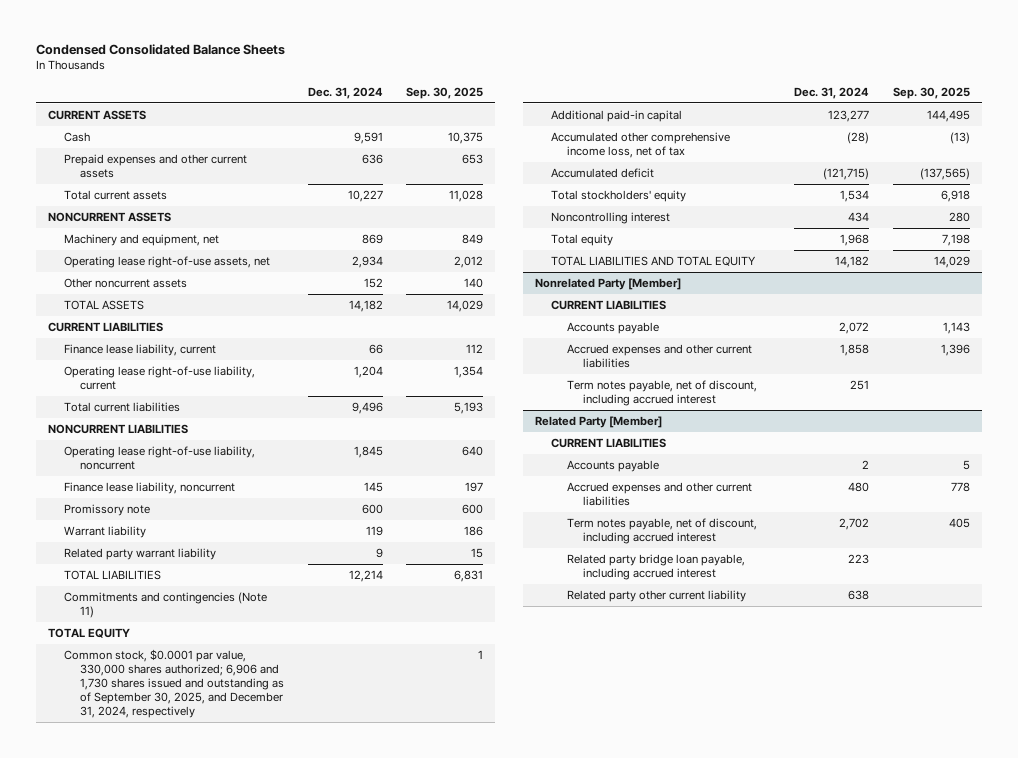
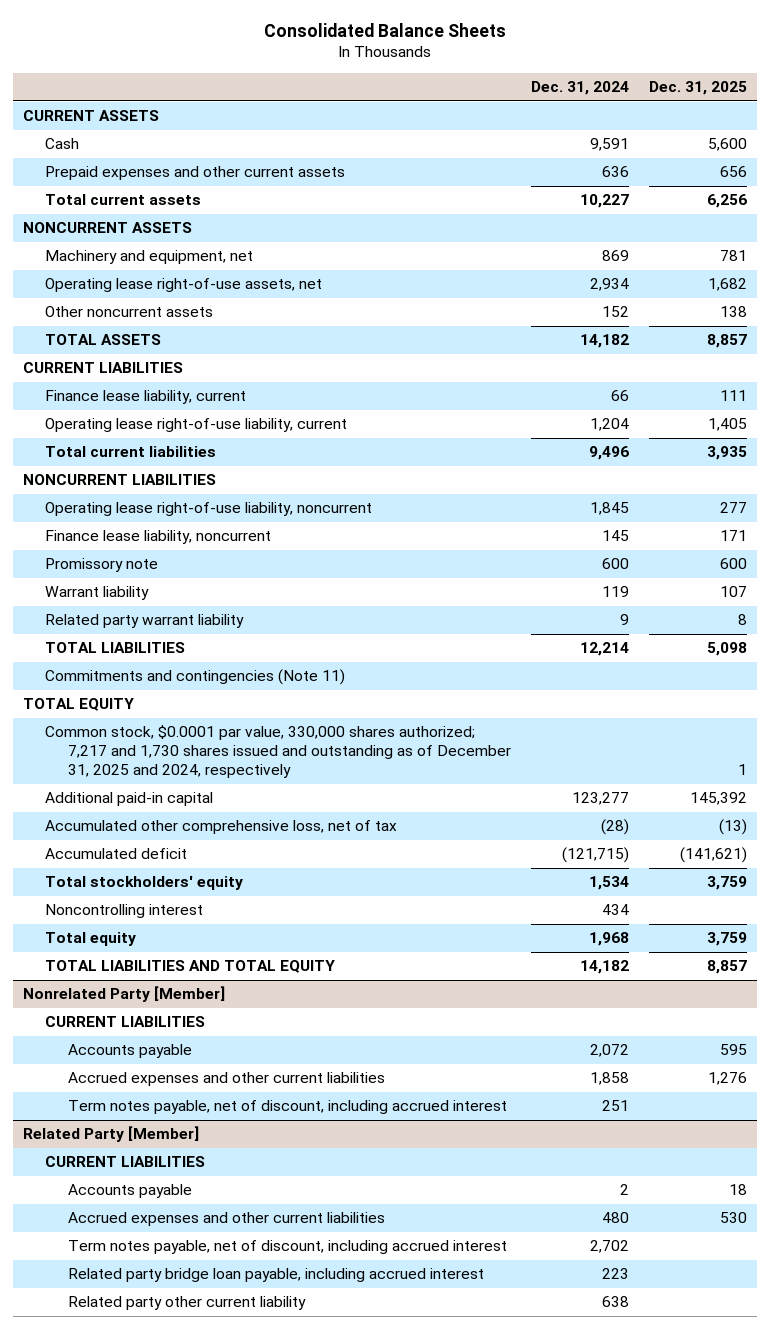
[36,43,286,55] Condensed Consolidated Balance Sheets -> [263,22,506,37] Consolidated Balance Sheets
[406,86,484,99] Sep. 30, 2025 -> none
none -> [649,81,748,96] Dec. 31, 2025
[64,649,285,719] Common stock, $0.0001 par value, 330,000 shares authorized; 6,906 and 1,730 shares issued and outstanding as of September 30, 2025, and December 31, 2024, respectively -> [45,725,512,779] Common stock, $0.0001 par value, 330,000 shares authorized; 7,217 and 1,730 shares issued and outstanding as of December 31, 2025 and 2024, respectively
[550,132,730,159] Accumulated other comprehensive income loss, net of tax -> [45,820,398,835] Accumulated other comprehensive loss, net of tax

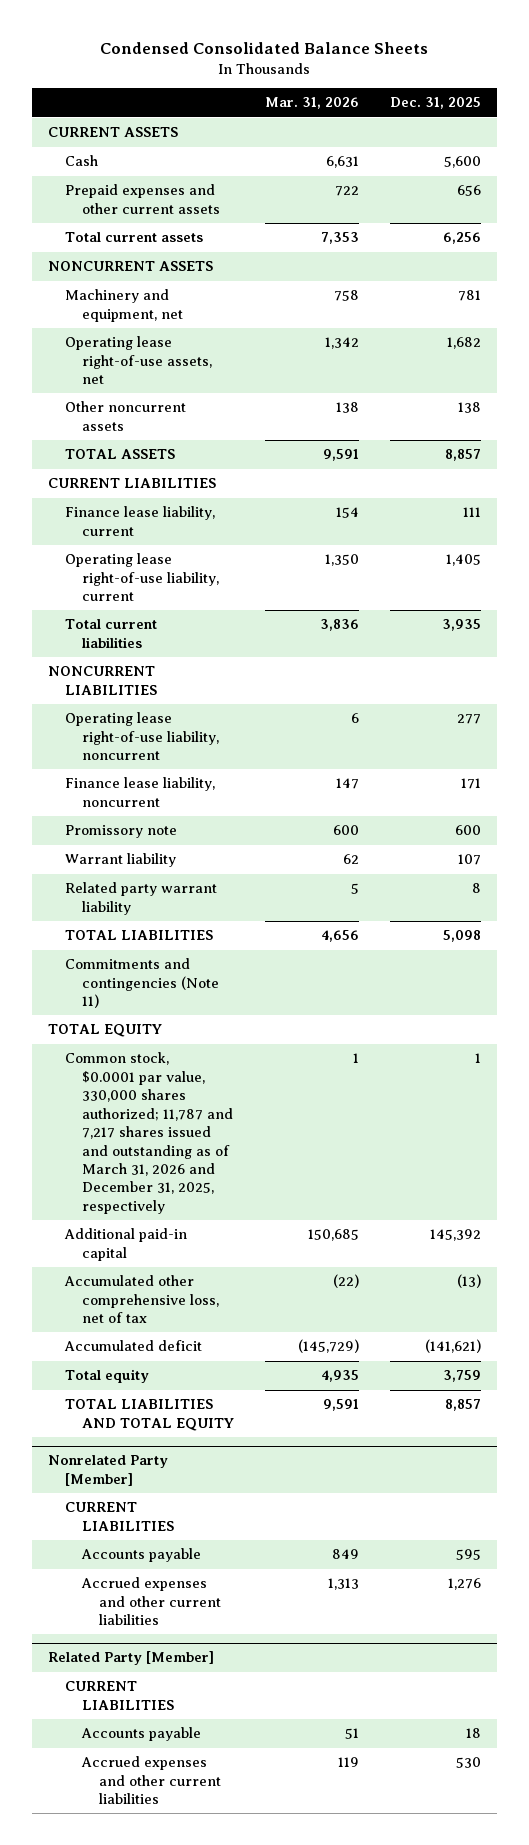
[263,22,506,37] Consolidated Balance Sheets -> [100,42,429,55] Condensed Consolidated Balance Sheets
[531,81,630,96] Dec. 31, 2024 -> none
none -> [265,97,360,110] Mar. 31, 2026
[45,725,512,779] Common stock, $0.0001 par value, 330,000 shares authorized; 7,217 and 1,730 shares issued and outstanding as of December 31, 2025 and 2024, respectively -> [64,1052,233,1214] Common stock, $0.0001 par value, 330,000 shares authorized; 11,787 and 7,217 shares issued and outstanding as of March 31, 2026 and December 31, 2025, respectively
[45,876,244,891] Total stockholders' equity -> none
[45,904,204,919] Noncontrolling interest -> none
[68,1100,508,1115] Term notes payable, net of discount, including accrued interest -> none
[68,1240,508,1255] Term notes payable, net of discount, including accrued interest -> none
[68,1268,485,1283] Related party bridge loan payable, including accrued interest -> none
[68,1296,307,1311] Related party other current liability -> none

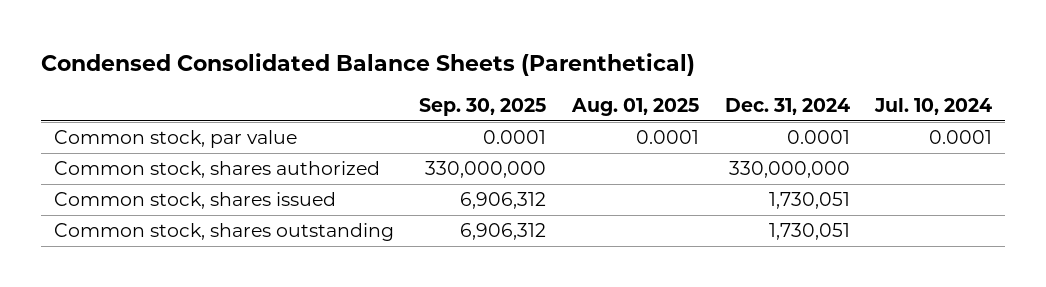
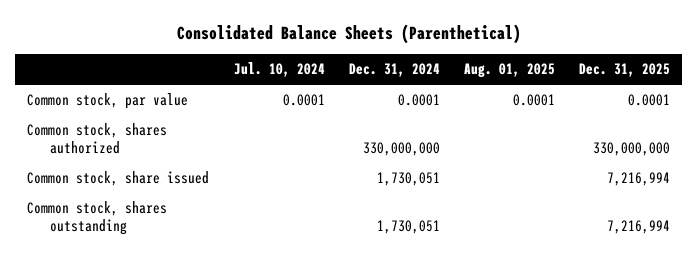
[40,52,695,76] Condensed Consolidated Balance Sheets (Parenthetical) -> [176,23,521,44] Consolidated Balance Sheets (Parenthetical)
[419,97,547,116] Sep. 30, 2025 -> none
none -> [579,63,671,78] Dec. 31, 2025
[53,192,336,210] Common stock, shares issued -> [27,171,210,187] Common stock, share issued

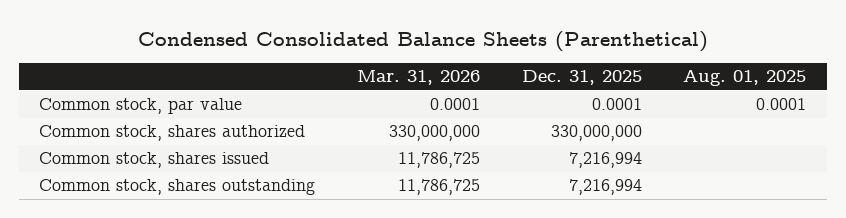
[176,23,521,44] Consolidated Balance Sheets (Parenthetical) -> [137,30,708,52] Condensed Consolidated Balance Sheets (Parenthetical)
[233,62,325,78] Jul. 10, 2024 -> none
[348,63,440,78] Dec. 31, 2024 -> none
none -> [357,70,481,86] Mar. 31, 2026
[27,171,210,187] Common stock, share issued -> [39,152,270,169] Common stock, shares issued

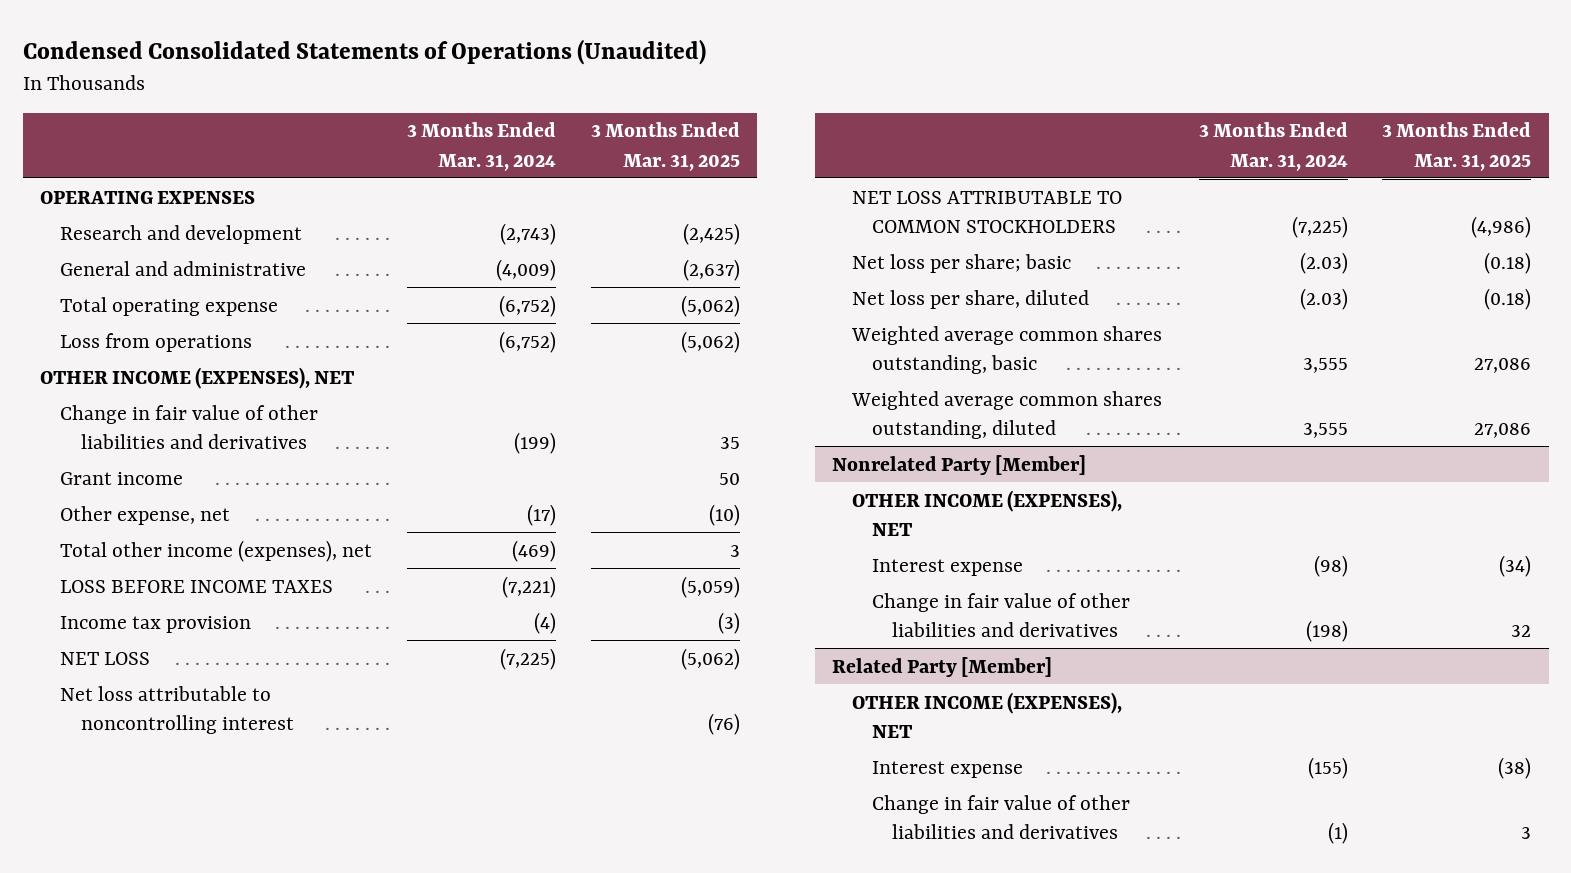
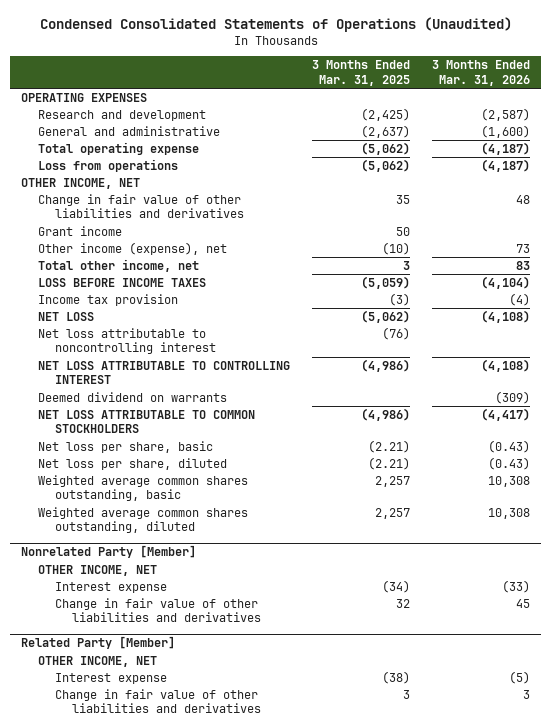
[407,122,557,171] 3 Months Ended Mar. 31, 2024 -> none
none -> [432,60,531,86] 3 Months Ended Mar. 31, 2026
[40,366,356,389] OTHER INCOME (EXPENSES), NET -> [21,178,141,190] OTHER INCOME, NET
[60,505,231,525] Other expense, net -> [38,242,228,256] Other income (expense), net
[60,539,373,562] Total other income (expenses), net -> [38,259,200,273] Total other income, net
none -> [38,361,291,385] NET LOSS ATTRIBUTABLE TO CONTROLLING INTEREST
none -> [38,392,228,403] Deemed dividend on warrants
[851,253,1071,273] Net loss per share; basic -> [38,441,214,454] Net loss per share, basic
[1484,251,1532,274] (0.18) -> [368,440,411,454] (2.21)
[1484,287,1532,310] (0.18) -> [368,457,411,471] (2.21)
[1474,357,1532,373] 27,086 -> [375,476,411,488] 2,257
[1474,422,1532,438] 27,086 -> [375,508,411,520] 2,257
[851,489,1122,536] OTHER INCOME (EXPENSES), NET -> [38,565,158,577] OTHER INCOME, NET
[851,691,1122,738] OTHER INCOME (EXPENSES), NET -> [38,656,158,668] OTHER INCOME, NET

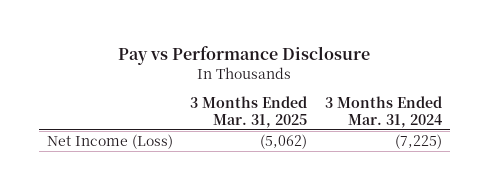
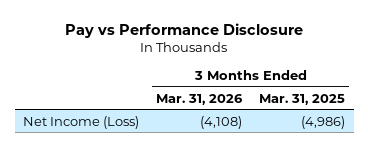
[324,96,442,128] 3 Months Ended Mar. 31, 2024 -> none
none -> [156,93,244,105] Mar. 31, 2026
[260,134,308,150] (5,062) -> [301,115,346,129] (4,986)

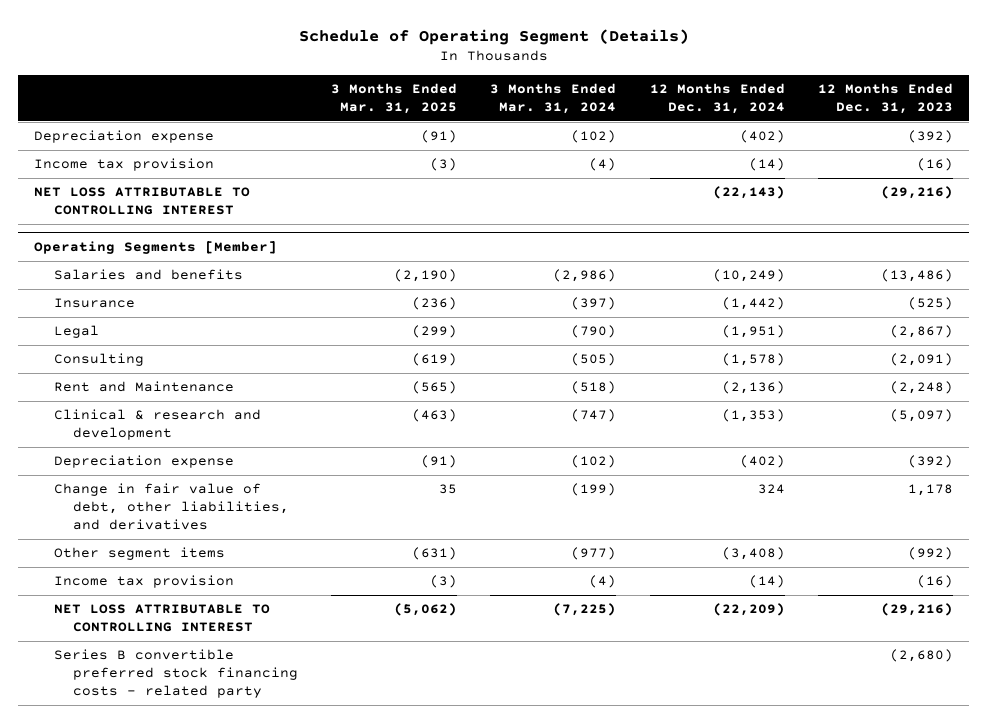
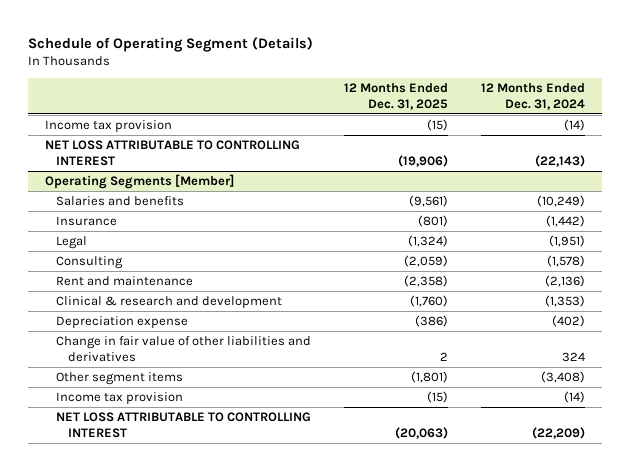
[331,83,458,115] 3 Months Ended Mar. 31, 2025 -> none
[490,83,617,115] 3 Months Ended Mar. 31, 2024 -> none
[817,83,953,115] 12 Months Ended Dec. 31, 2023 -> none
none -> [344,83,449,110] 12 Months Ended Dec. 31, 2025
[34,130,215,144] Depreciation expense -> none
[53,381,234,393] Rent and Maintenance -> [56,276,194,287] Rent and maintenance
[53,483,290,531] Change in fair value of debt, other liabilities, and derivatives -> [56,336,312,362] Change in fair value of other liabilities and derivatives
[53,649,299,699] Series B convertible preferred stock financing costs - related party -> none

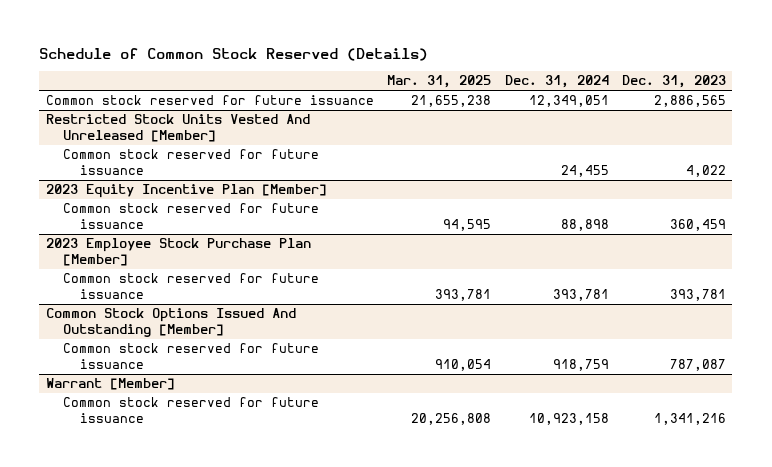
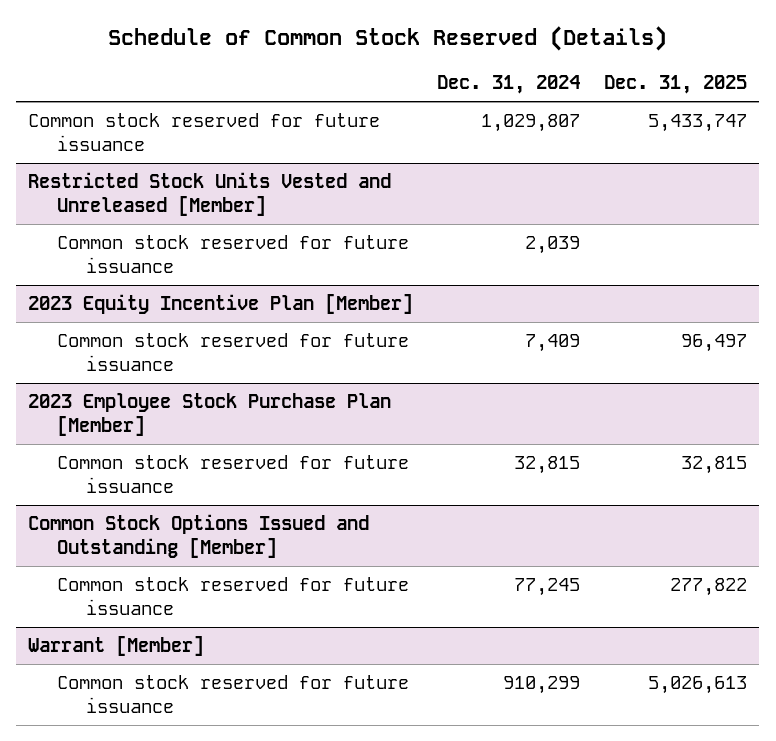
[387,75,492,89] Mar. 31, 2025 -> none
[621,75,726,89] Dec. 31, 2023 -> none
none -> [604,75,748,95] Dec. 31, 2025
[528,95,609,108] 12,349,051 -> [481,114,581,133] 1,029,807
[46,114,311,142] Restricted Stock Units Vested And Unreleased [Member] -> [28,172,392,217] Restricted Stock Units Vested and Unreleased [Member]
[560,164,609,177] 24,455 -> [525,236,581,255] 2,039
[560,218,609,231] 88,898 -> [525,334,581,353] 7,409
[552,288,609,301] 393,781 -> [514,456,581,475] 32,815
[46,308,297,337] Common Stock Options Issued And Outstanding [Member] -> [28,514,370,559] Common Stock Options Issued and Outstanding [Member]
[552,358,609,371] 918,759 -> [514,578,581,597] 77,245
[528,412,609,425] 10,923,158 -> [503,676,581,695] 910,299

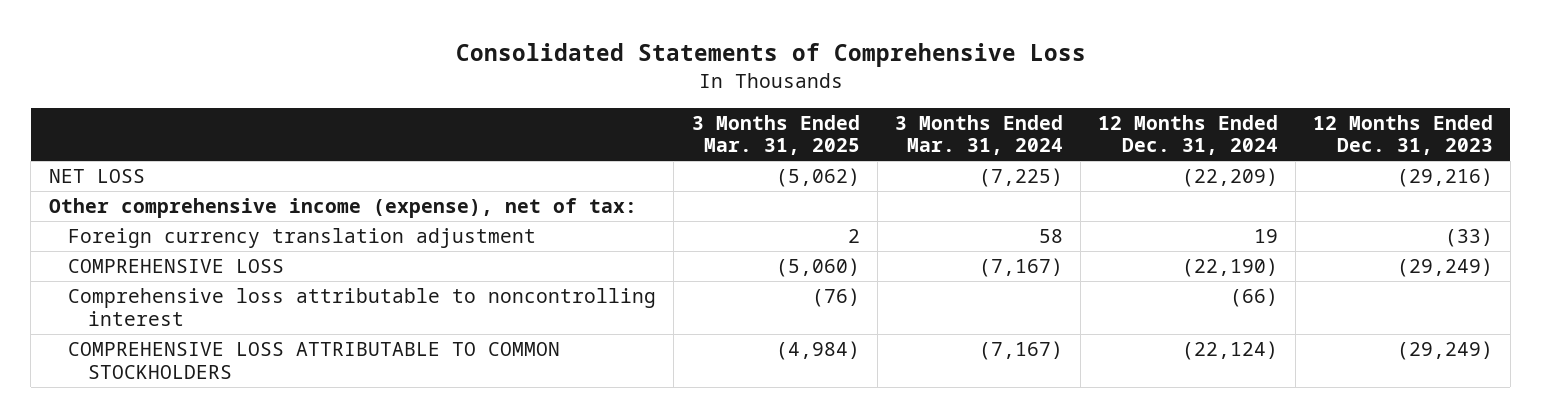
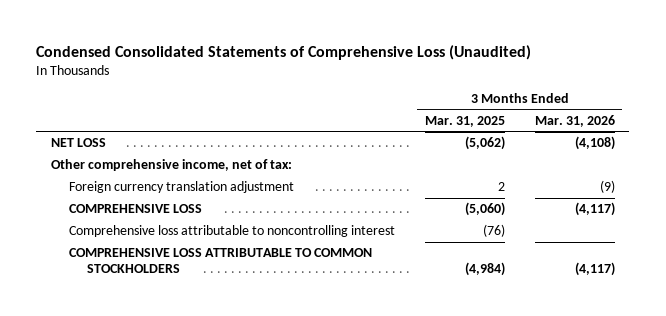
[455,43,1086,68] Consolidated Statements of Comprehensive Loss -> [36,44,532,60] Condensed Consolidated Statements of Comprehensive Loss (Unaudited)
[894,114,1063,156] 3 Months Ended Mar. 31, 2024 -> none
[1097,114,1278,156] 12 Months Ended Dec. 31, 2024 -> none
[1312,114,1493,156] 12 Months Ended Dec. 31, 2023 -> none
none -> [534,114,615,127] Mar. 31, 2026
[48,198,637,219] Other comprehensive income (expense), net of tax: -> [51,159,293,172] Other comprehensive income, net of tax:

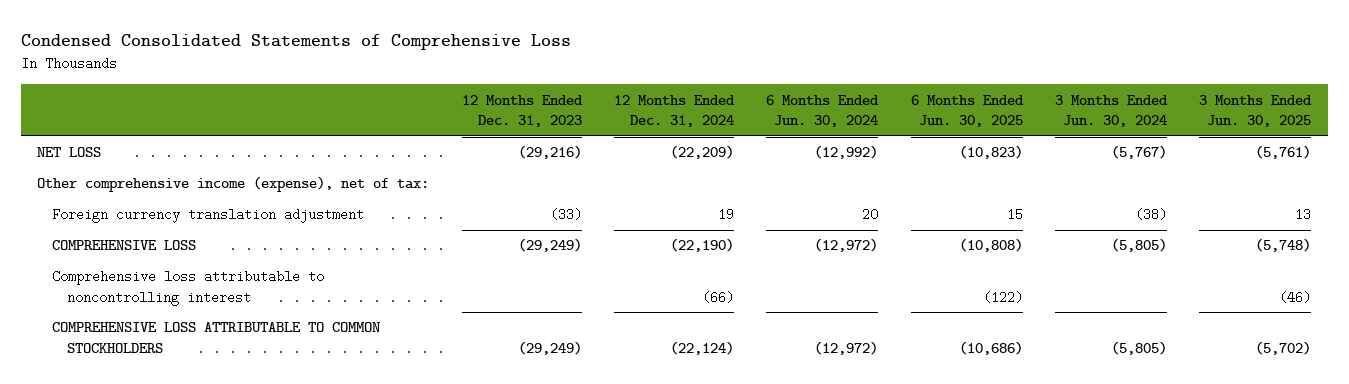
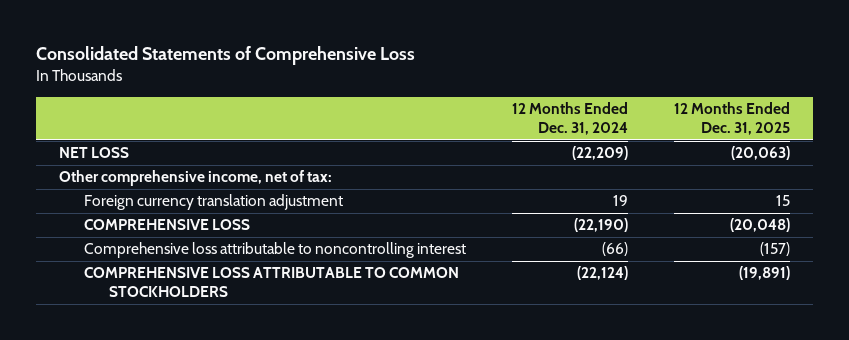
[21,34,572,51] Condensed Consolidated Statements of Comprehensive Loss -> [36,46,416,66] Consolidated Statements of Comprehensive Loss
[461,94,583,128] 12 Months Ended Dec. 31, 2023 -> none
[766,94,880,128] 6 Months Ended Jun. 30, 2024 -> none
[910,94,1024,128] 6 Months Ended Jun. 30, 2025 -> none
[1055,94,1169,128] 3 Months Ended Jun. 30, 2024 -> none
[1199,94,1313,128] 3 Months Ended Jun. 30, 2025 -> none
none -> [674,102,791,136] 12 Months Ended Dec. 31, 2025
[37,176,430,193] Other comprehensive income (expense), net of tax: -> [59,170,333,187] Other comprehensive income, net of tax:

